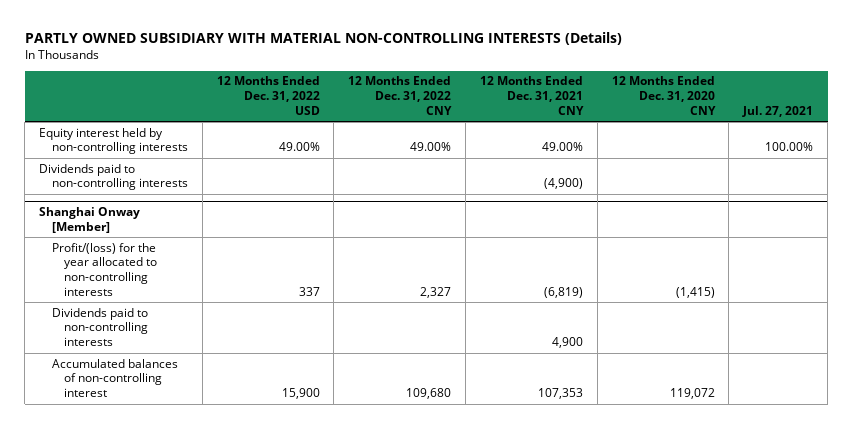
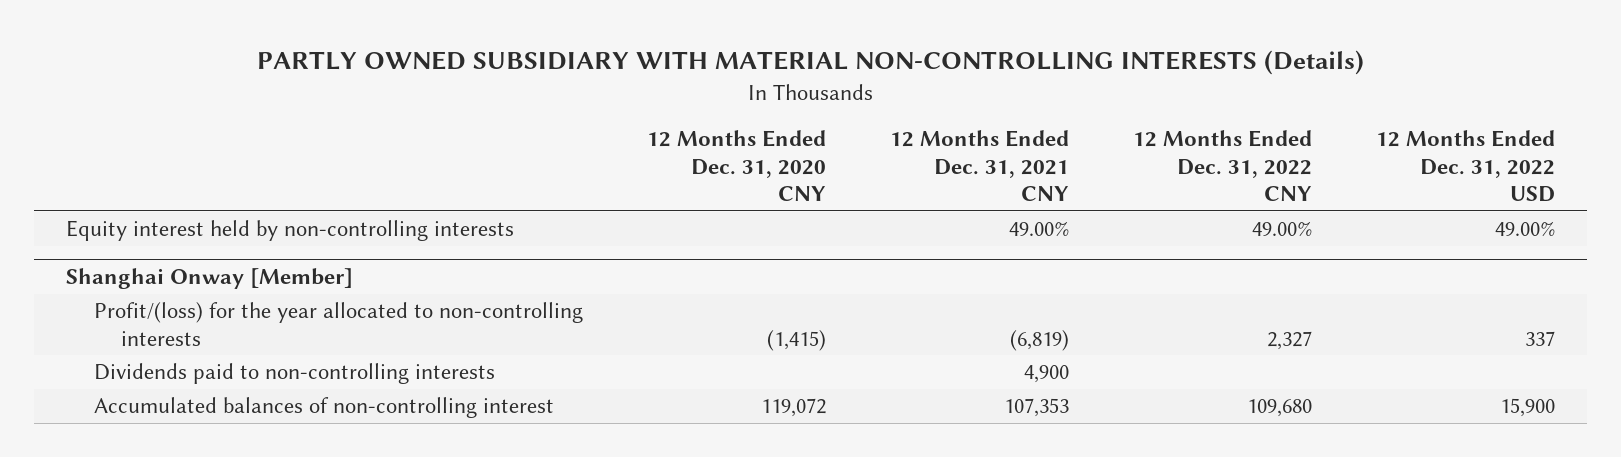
[742,105,814,117] Jul. 27, 2021 -> none
[39,163,188,191] Dividends paid to non-controlling interests -> none

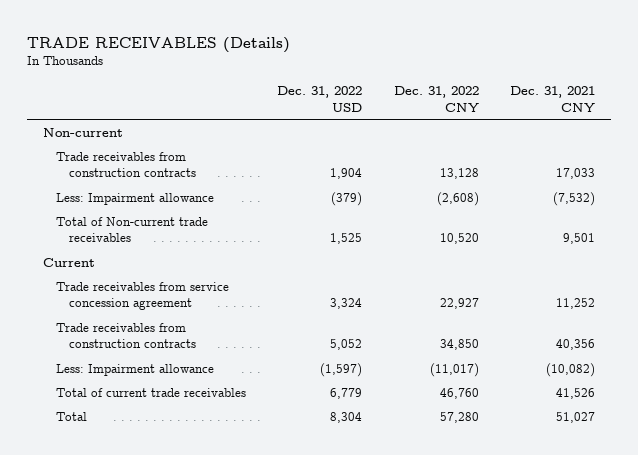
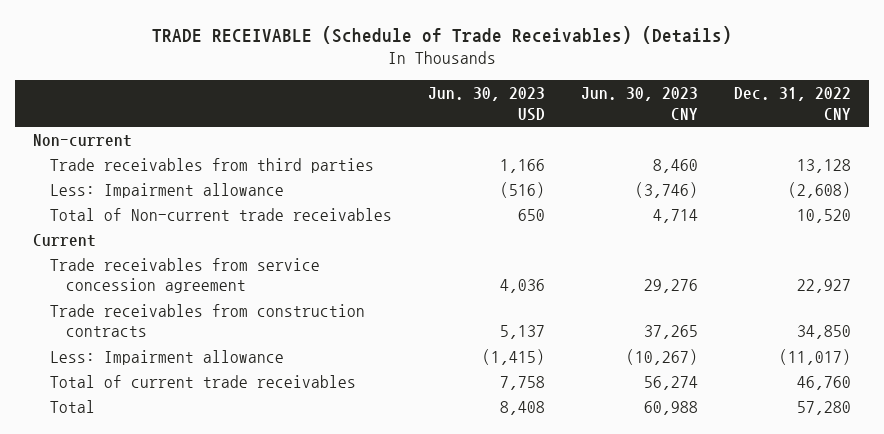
[26,36,290,53] TRADE RECEIVABLES (Details) -> [152,25,733,44] TRADE RECEIVABLE (Schedule of Trade Receivables) (Details)
[277,86,363,112] Dec. 31, 2022 USD -> none
[509,86,595,112] Dec. 31, 2021 CNY -> none
none -> [427,87,545,121] Jun. 30, 2023 USD
none -> [581,87,699,120] Jun. 30, 2023 CNY
[55,151,196,178] Trade receivables from construction contracts -> [49,158,374,174] Trade receivables from third parties

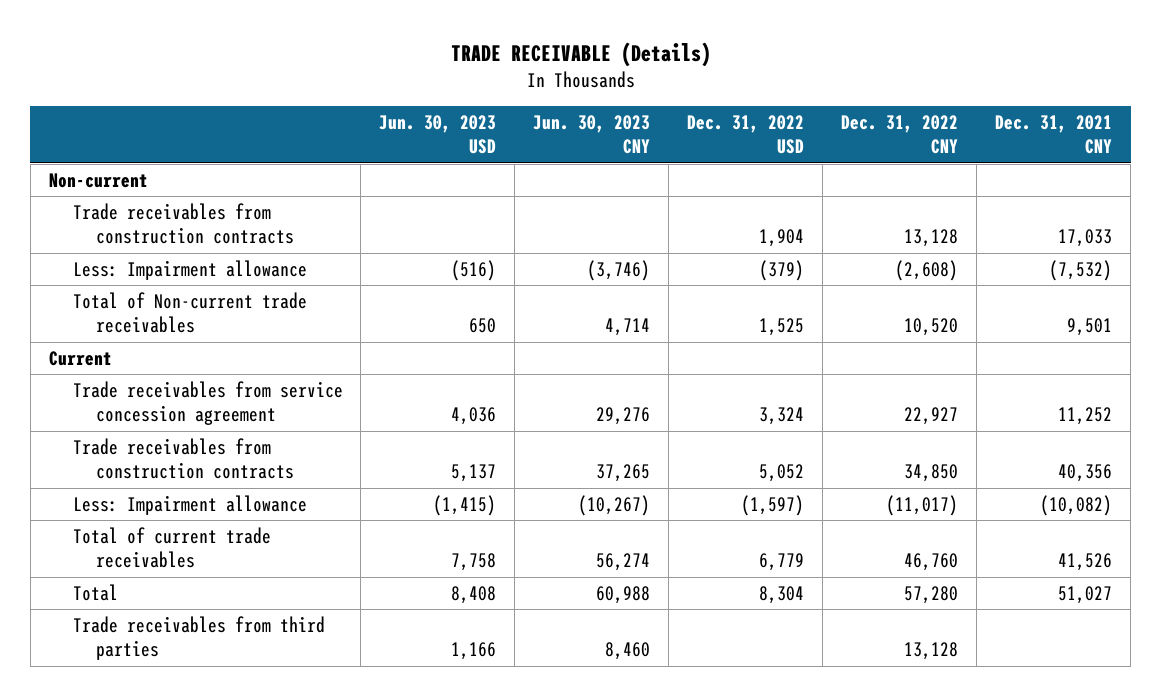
[152,25,733,44] TRADE RECEIVABLE (Schedule of Trade Receivables) (Details) -> [450,41,711,67] TRADE RECEIVABLE (Details)
none -> [687,115,805,155] Dec. 31, 2022 USD
none -> [995,115,1113,155] Dec. 31, 2021 CNY
none -> [72,203,295,245] Trade receivables from construction contracts
[49,158,374,174] Trade receivables from third parties -> [72,616,325,661] Trade receivables from third parties

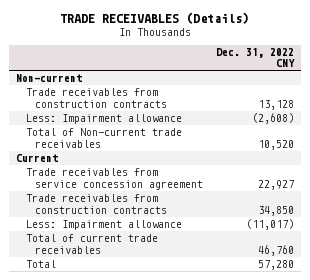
[450,41,711,67] TRADE RECEIVABLE (Details) -> [60,12,250,25] TRADE RECEIVABLES (Details)
[379,115,497,155] Jun. 30, 2023 USD -> none
[533,115,651,155] Jun. 30, 2023 CNY -> none
[687,115,805,155] Dec. 31, 2022 USD -> none
[995,115,1113,155] Dec. 31, 2021 CNY -> none
[72,616,325,661] Trade receivables from third parties -> none

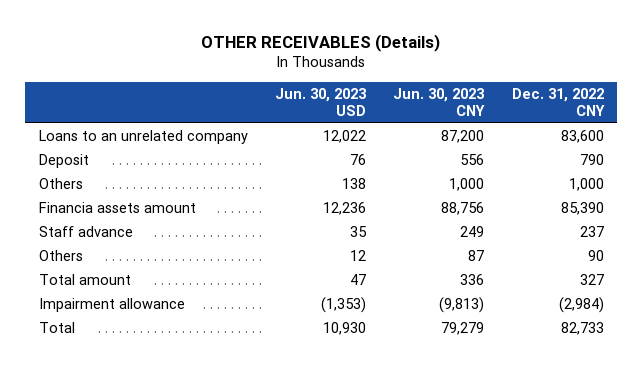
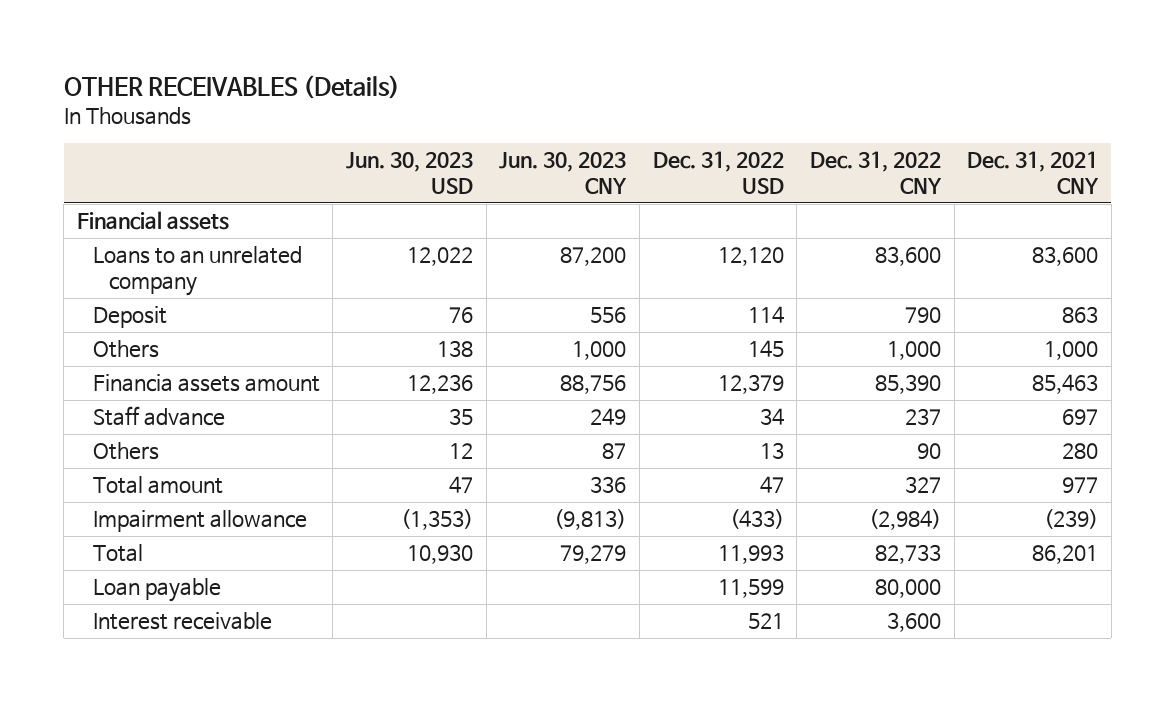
none -> [652,151,784,195] Dec. 31, 2022 USD
none -> [967,151,1100,195] Dec. 31, 2021 CNY
none -> [76,211,229,231] Financial assets
none -> [92,578,221,603] Loan payable
none -> [92,612,272,631] Interest receivable

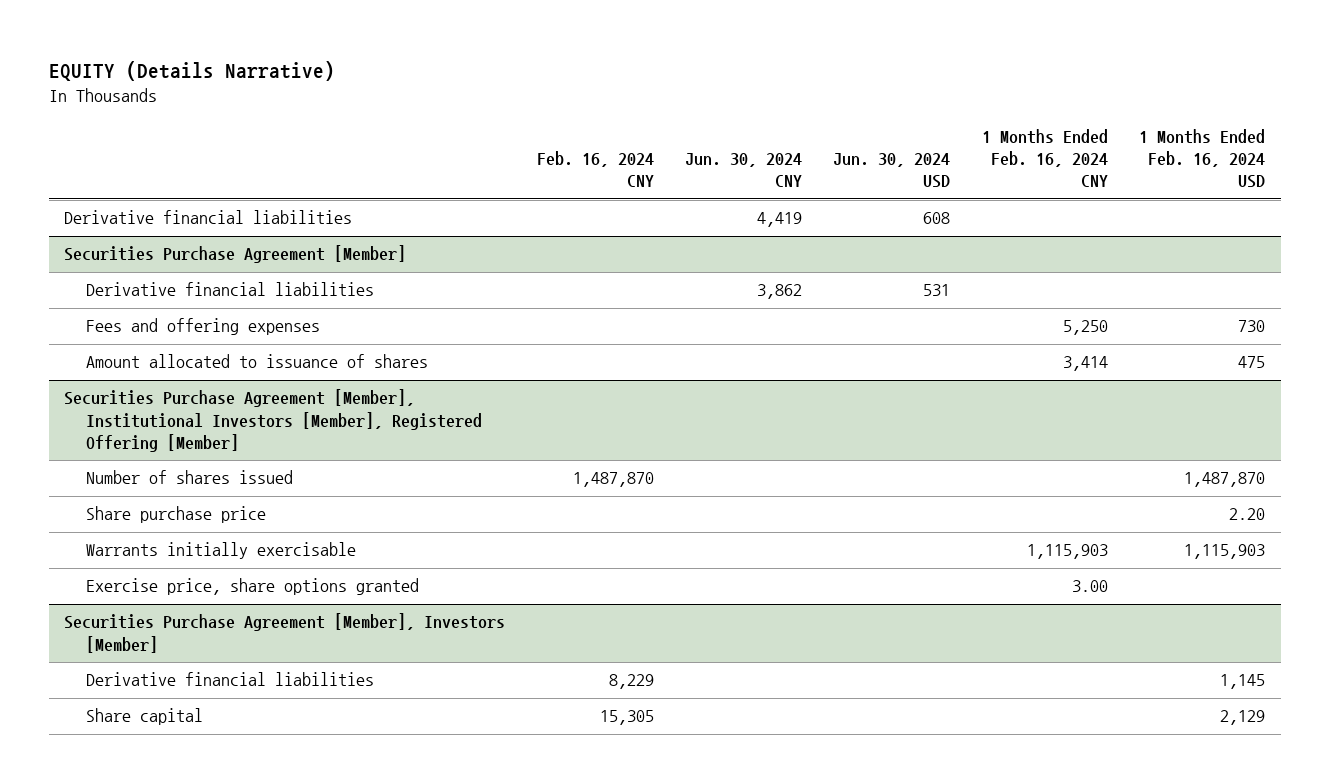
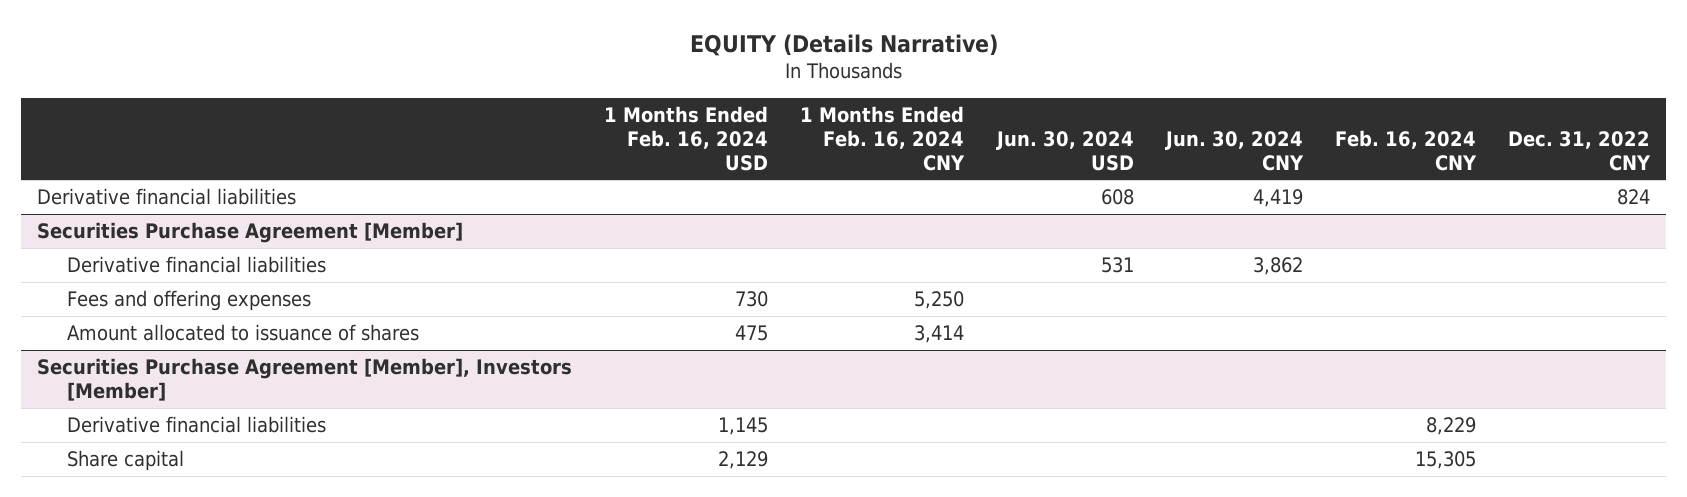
none -> [1507,130,1651,171] Dec. 31, 2022 CNY
[64,389,483,453] Securities Purchase Agreement [Member], Institutional Investors [Member], Registered Offering [Member] -> none
[86,470,294,485] Number of shares issued -> none
[86,506,267,524] Share purchase price -> none
[86,542,357,560] Warrants initially exercisable -> none
[86,578,420,596] Exercise price, share options granted -> none

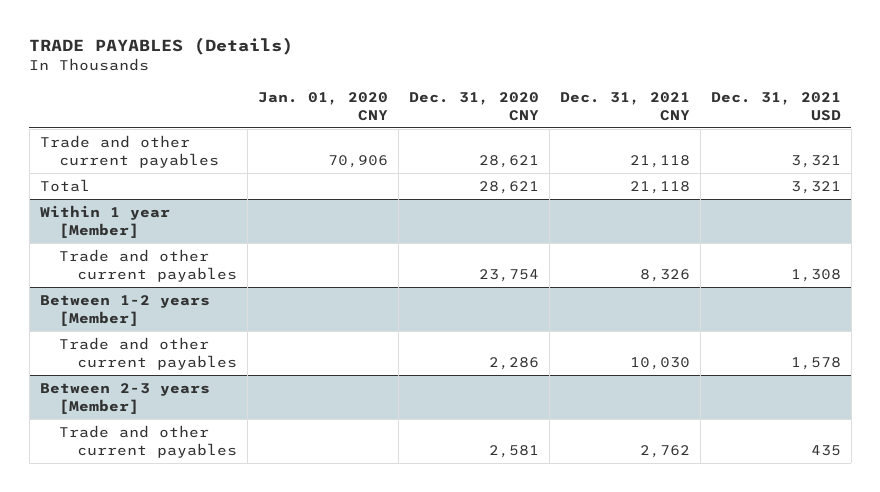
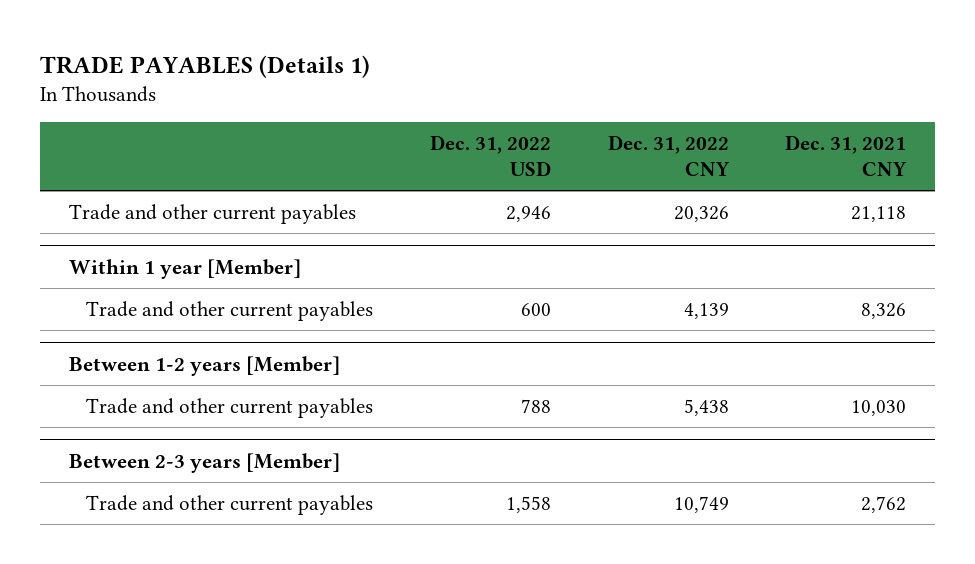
[29,36,294,55] TRADE PAYABLES (Details) -> [40,54,371,78] TRADE PAYABLES (Details 1)
[258,91,389,121] Jan. 01, 2020 CNY -> none
[409,91,540,121] Dec. 31, 2020 CNY -> none
[710,91,841,121] Dec. 31, 2021 USD -> none
none -> [429,135,551,177] Dec. 31, 2022 USD
none -> [607,135,730,177] Dec. 31, 2022 CNY
[39,179,90,193] Total -> none

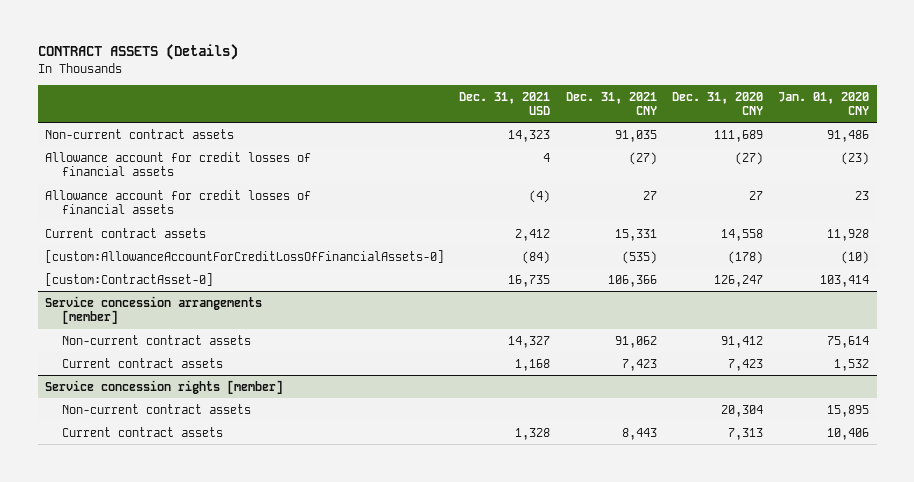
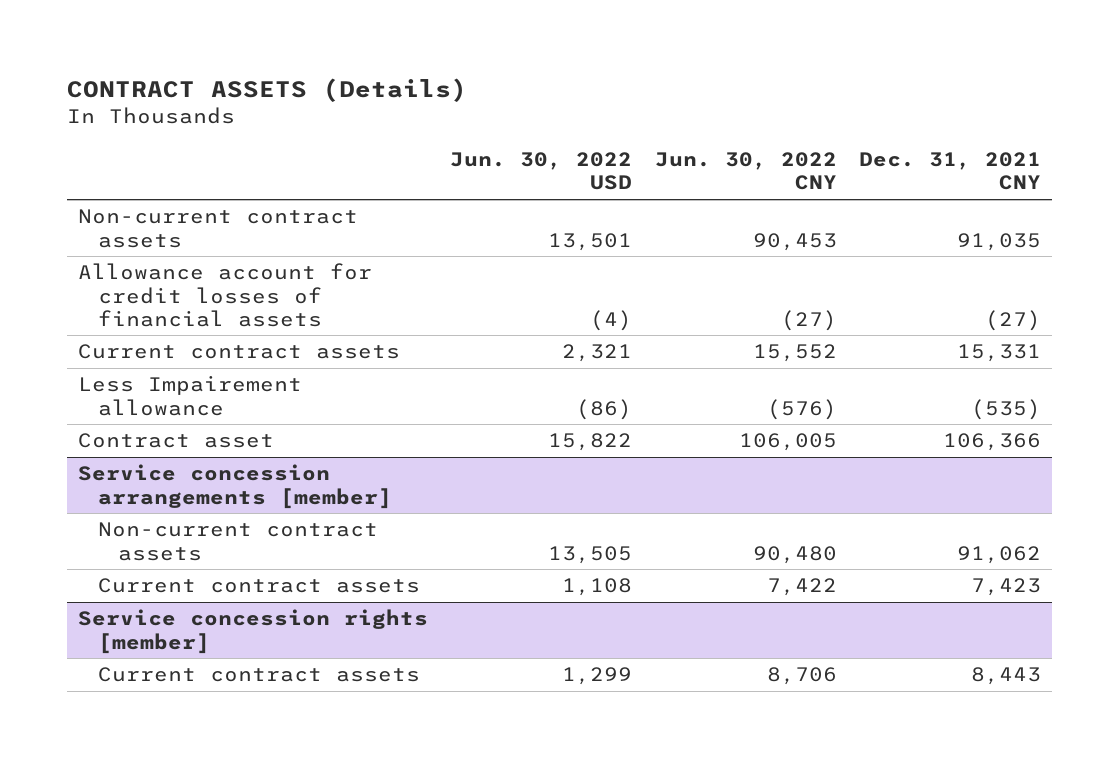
[459,91,551,115] Dec. 31, 2021 USD -> none
[671,91,763,115] Dec. 31, 2020 CNY -> none
[778,91,870,115] Jan. 01, 2020 CNY -> none
none -> [450,152,633,191] Jun. 30, 2022 USD
none -> [654,152,837,191] Jun. 30, 2022 CNY
[45,189,312,215] Allowance account for credit losses of financial assets -> none
[45,249,445,263] [custom:AllowanceAccountForCreditLossOfFinancialAssets-0] -> [78,375,303,416] Less Impairement allowance
[45,272,214,286] [custom:ContractAsset-0] -> [78,433,275,449] Contract asset
[62,403,252,414] Non-current contract assets -> none

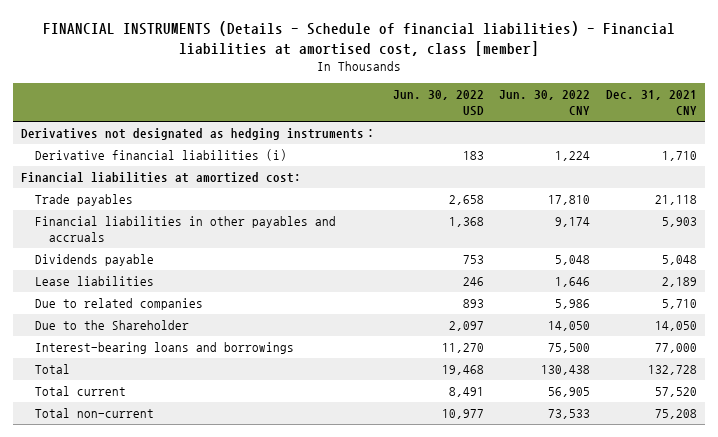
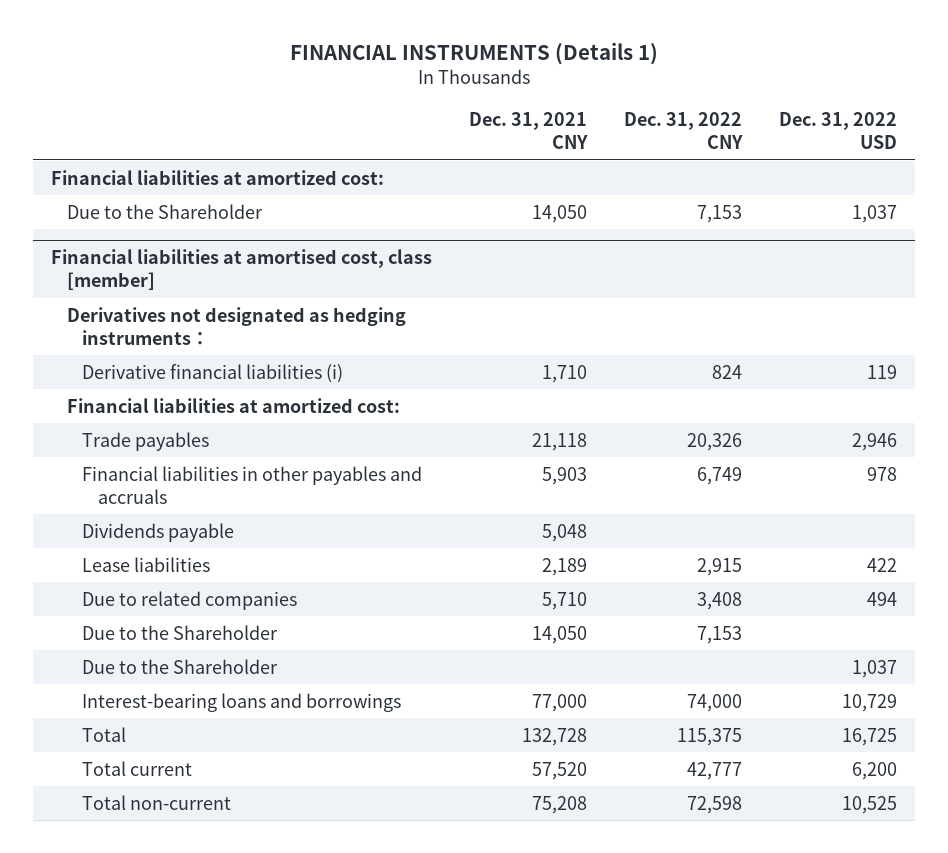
[43,21,676,56] FINANCIAL INSTRUMENTS (Details - Schedule of financial liabilities) - Financial liabilities at amortised cost, class [member] -> [290,42,659,66] FINANCIAL INSTRUMENTS (Details 1)
[392,90,484,117] Jun. 30, 2022 USD -> none
[499,90,591,116] Jun. 30, 2022 CNY -> none
none -> [624,111,744,149] Dec. 31, 2022 CNY
none -> [779,111,898,149] Dec. 31, 2022 USD
none -> [51,169,385,185] Financial liabilities at amortized cost:
none -> [66,203,263,219] Due to the Shareholder
none -> [51,249,433,291] Financial liabilities at amortised cost, class [member]
none -> [82,658,279,674] Due to the Shareholder

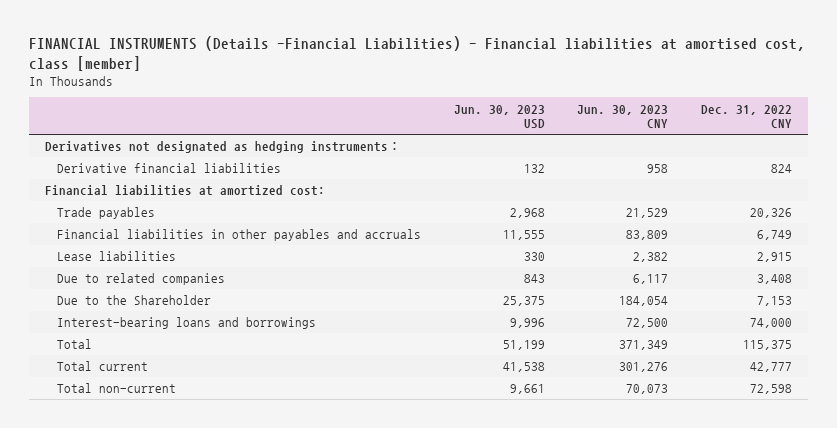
[290,42,659,66] FINANCIAL INSTRUMENTS (Details 1) -> [28,36,805,71] FINANCIAL INSTRUMENTS (Details -Financial Liabilities) - Financial liabilities at amortised cost, class [member]
[469,111,589,149] Dec. 31, 2021 CNY -> none
[779,111,898,149] Dec. 31, 2022 USD -> none
none -> [453,104,545,130] Jun. 30, 2023 USD
none -> [577,104,669,129] Jun. 30, 2023 CNY
[51,169,385,185] Financial liabilities at amortized cost: -> none
[66,203,263,219] Due to the Shareholder -> none
[51,249,433,291] Financial liabilities at amortised cost, class [member] -> none
[82,363,344,383] Derivative financial liabilities (i) -> [57,163,282,174] Derivative financial liabilities
[82,522,235,542] Dividends payable -> none
[82,658,279,674] Due to the Shareholder -> none

